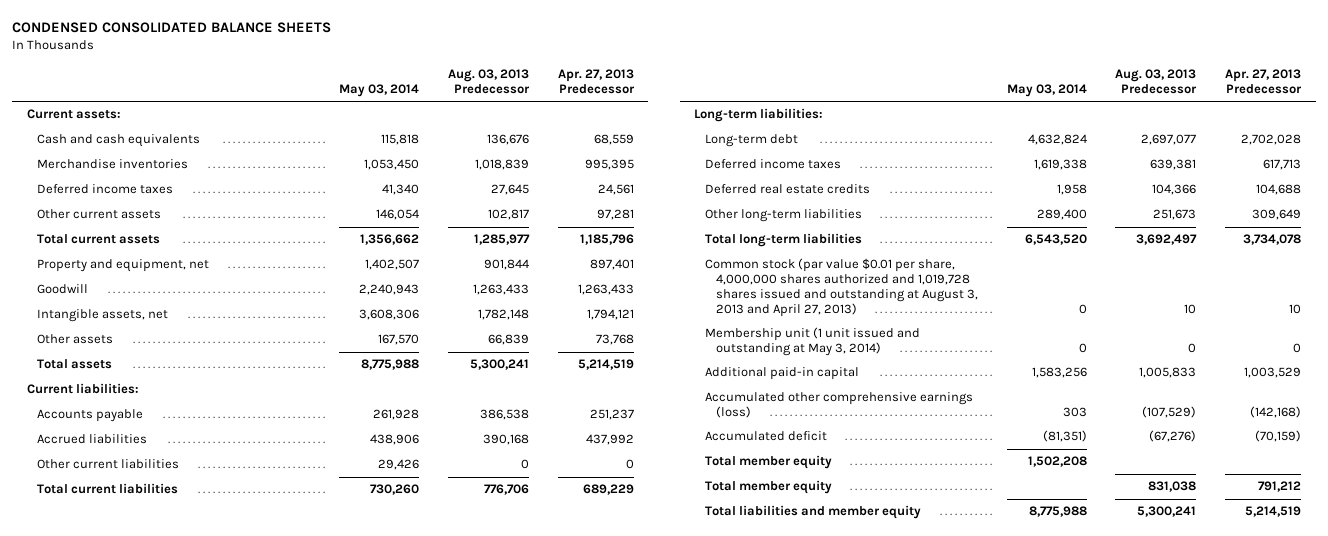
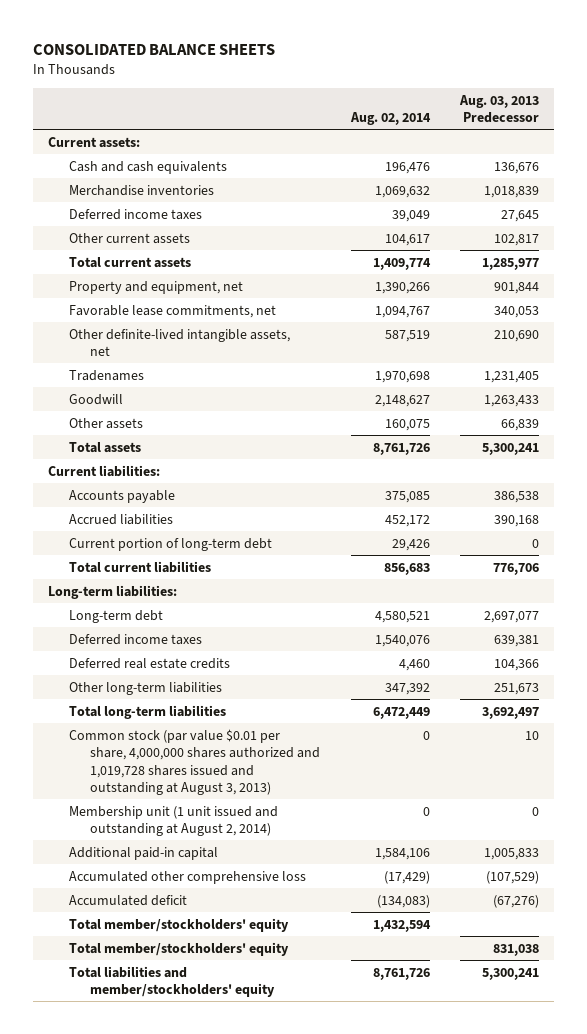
[12,22,332,34] CONDENSED CONSOLIDATED BALANCE SHEETS -> [32,43,275,55] CONSOLIDATED BALANCE SHEETS
[338,84,419,98] May 03, 2014 -> none
[557,69,635,95] Apr. 27, 2013 Predecessor -> none
none -> [349,112,431,126] Aug. 02, 2014
none -> [69,304,277,318] Favorable lease commitments, net
none -> [69,328,291,357] Other definite-lived intangible assets, net
none -> [69,369,145,381] Tradenames
[37,309,169,323] Intangible assets, net -> none
[37,459,180,470] Other current liabilities -> none
none -> [69,537,273,551] Current portion of long-term debt
[705,258,978,317] Common stock (par value $0.01 per share, 4,000,000 shares authorized and 1,019,728 shares issued and outstanding at August 3, 2013 and April 27, 2013) -> [69,728,321,796] Common stock (par value $0.01 per share, 4,000,000 shares authorized and 1,019,728 shares issued and outstanding at August 3, 2013)
[705,327,921,357] Membership unit (1 unit issued and outstanding at May 3, 2014) -> [69,805,279,837] Membership unit (1 unit issued and outstanding at August 2, 2014)
[705,392,974,419] Accumulated other comprehensive earnings (loss) -> [69,870,307,884] Accumulated other comprehensive loss
[705,455,833,470] Total member equity -> [69,917,290,932] Total member/stockholders' equity
[705,480,833,495] Total member equity -> [69,941,290,956] Total member/stockholders' equity
[705,505,922,520] Total liabilities and member equity -> [69,965,276,998] Total liabilities and member/stockholders' equity

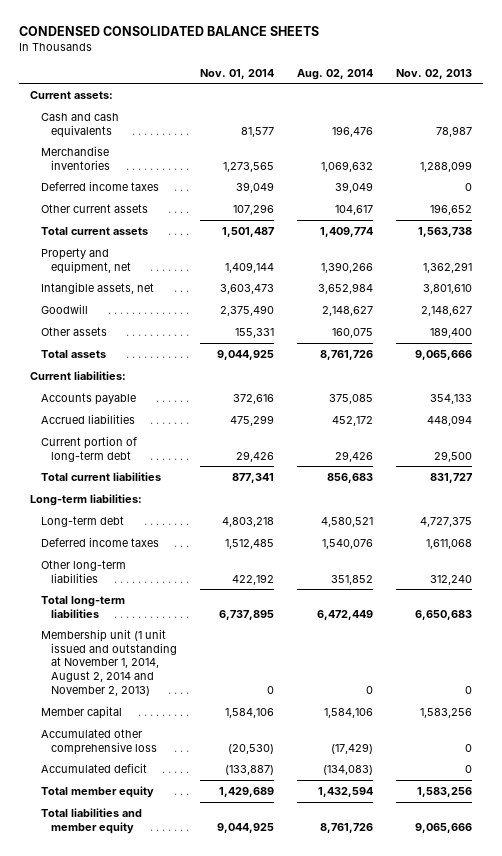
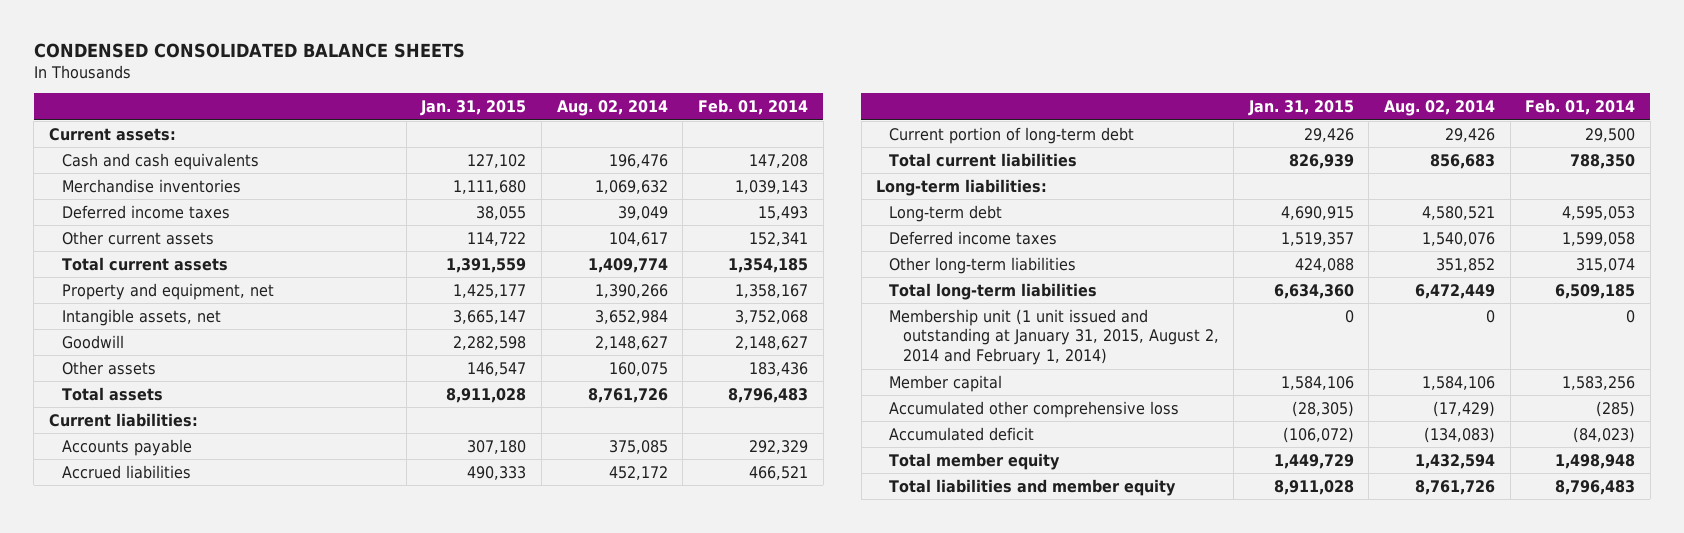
[199,68,274,79] Nov. 01, 2014 -> none
[395,68,472,79] Nov. 02, 2013 -> none
none -> [420,99,527,116] Jan. 31, 2015
none -> [697,98,808,115] Feb. 01, 2014
[40,628,178,696] Membership unit (1 unit issued and outstanding at November 1, 2014, August 2, 2014 and November 2, 2013) -> [889,308,1219,366] Membership unit (1 unit issued and outstanding at January 31, 2015, August 2, 2014 and February 1, 2014)

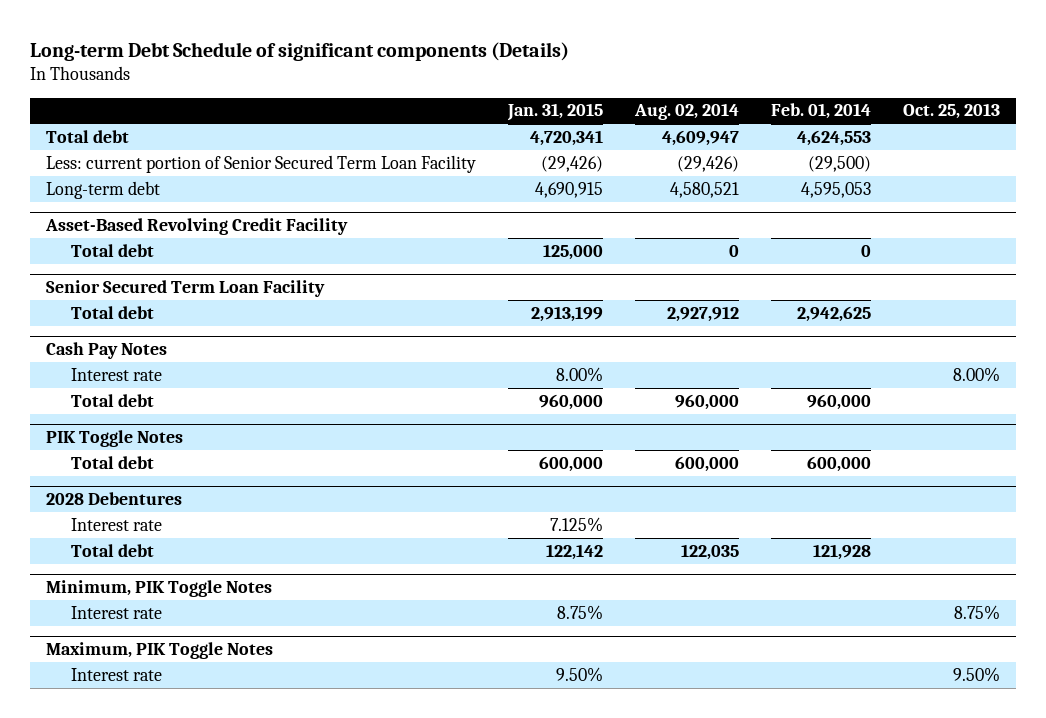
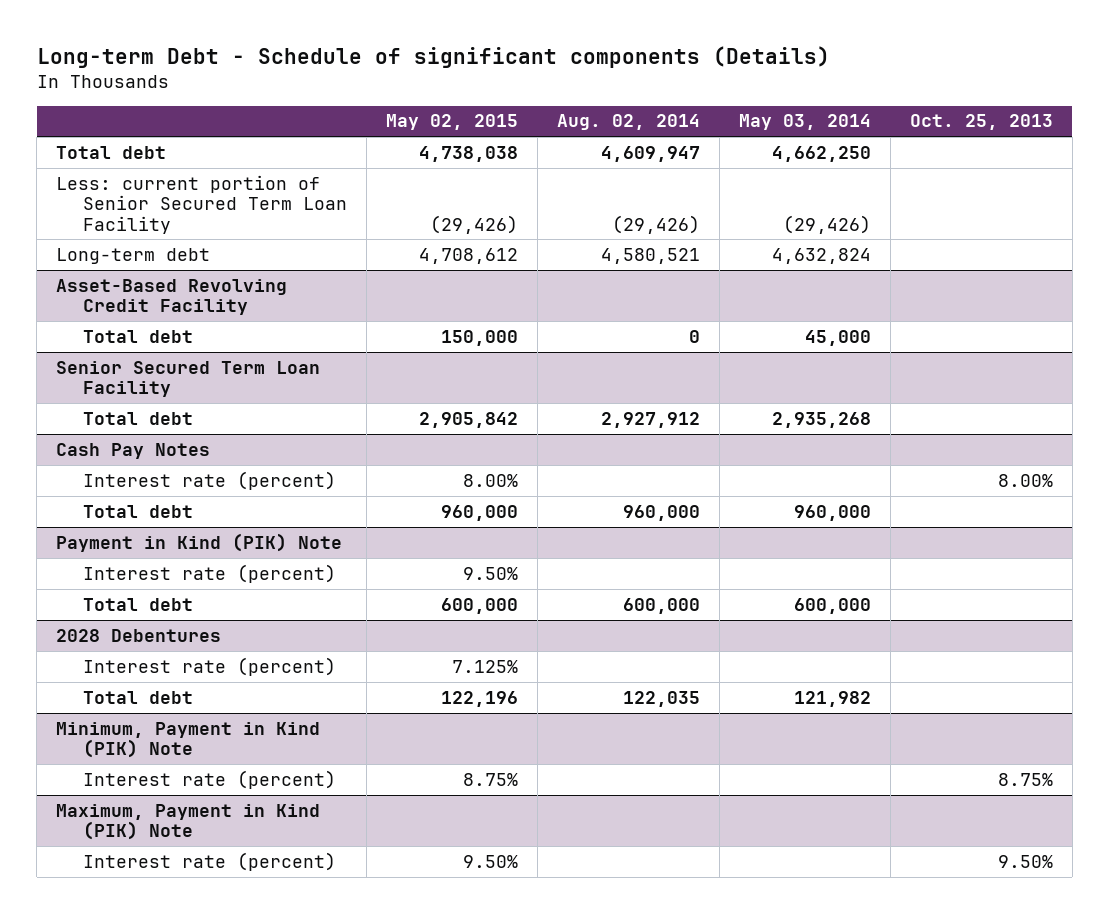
[30,41,570,61] Long-term Debt Schedule of significant components (Details) -> [36,46,830,69] Long-term Debt - Schedule of significant components (Details)
[507,103,604,122] Jan. 31, 2015 -> none
[771,103,872,120] Feb. 01, 2014 -> none
none -> [386,114,519,131] May 02, 2015
none -> [738,114,871,131] May 03, 2014
[70,367,162,381] Interest rate -> [83,470,337,490] Interest rate (percent)
[46,429,184,447] PIK Toggle Notes -> none
none -> [56,532,343,552] Payment in Kind (PIK) Note
none -> [83,563,337,583] Interest rate (percent)
[70,517,162,531] Interest rate -> [83,656,337,676] Interest rate (percent)
[46,579,273,597] Minimum, PIK Toggle Notes -> none
[46,641,274,659] Maximum, PIK Toggle Notes -> none
none -> [56,721,321,759] Minimum, Payment in Kind (PIK) Note
[70,605,162,619] Interest rate -> [83,769,337,789] Interest rate (percent)
none -> [56,803,321,841] Maximum, Payment in Kind (PIK) Note
[70,667,162,681] Interest rate -> [83,851,337,871] Interest rate (percent)

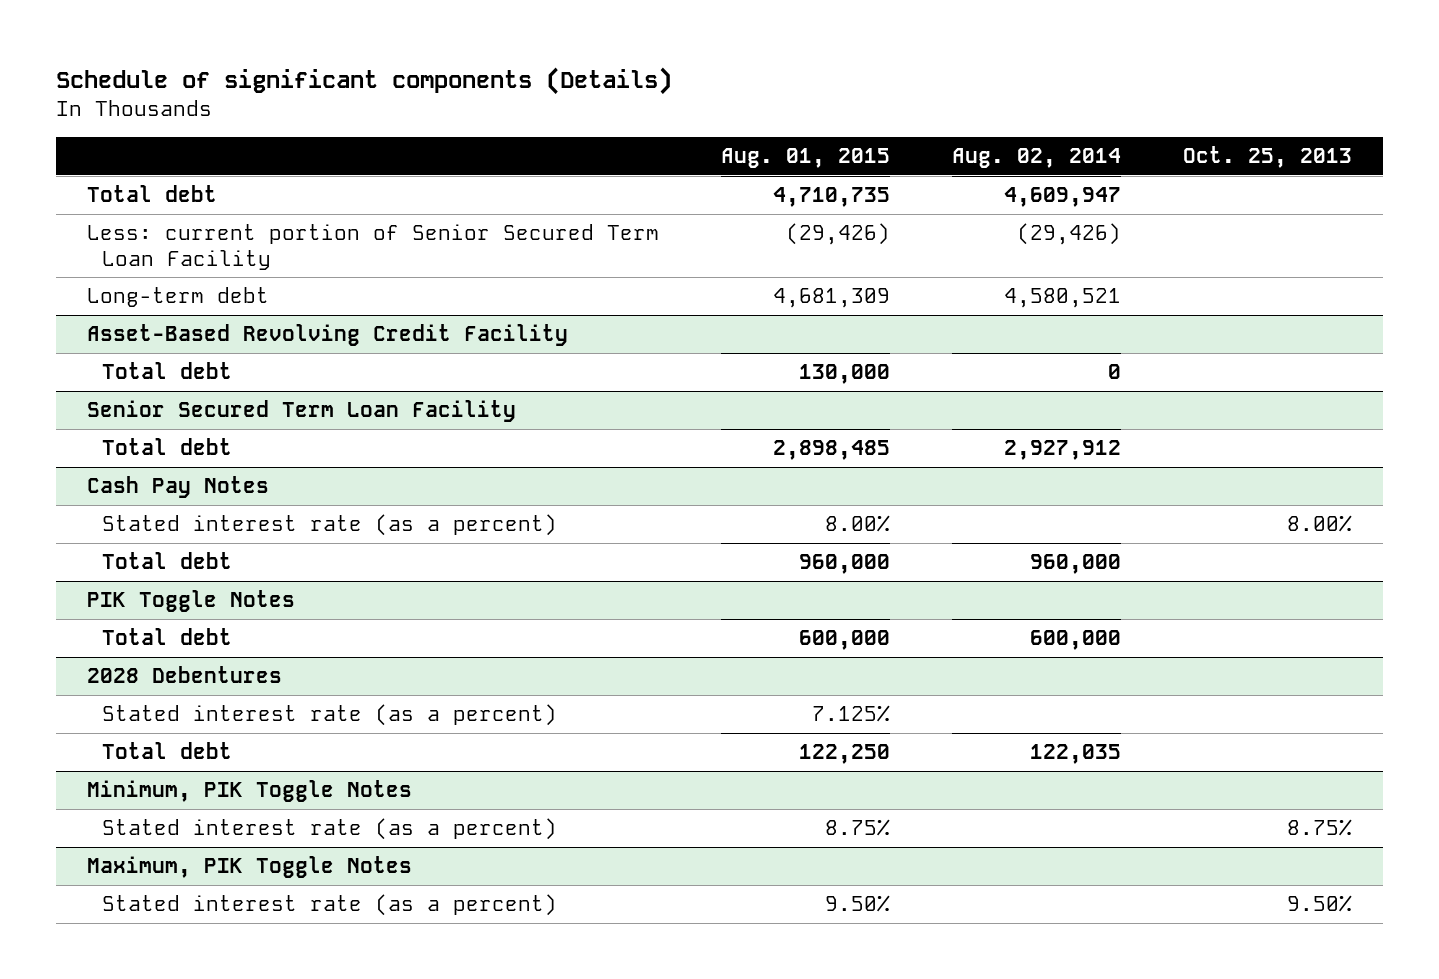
[36,46,830,69] Long-term Debt - Schedule of significant components (Details) -> [55,67,672,96] Schedule of significant components (Details)
[386,114,519,131] May 02, 2015 -> none
[738,114,871,131] May 03, 2014 -> none
none -> [720,148,890,169] Aug. 01, 2015
[83,470,337,490] Interest rate (percent) -> [102,514,558,537] Stated interest rate (as a percent)
[83,563,337,583] Interest rate (percent) -> none
[56,532,343,552] Payment in Kind (PIK) Note -> [86,590,295,613] PIK Toggle Notes
[83,656,337,676] Interest rate (percent) -> [102,704,558,727] Stated interest rate (as a percent)
[56,721,321,759] Minimum, Payment in Kind (PIK) Note -> none
[56,803,321,841] Maximum, Payment in Kind (PIK) Note -> none
none -> [86,780,412,803] Minimum, PIK Toggle Notes
[83,769,337,789] Interest rate (percent) -> [102,818,558,841] Stated interest rate (as a percent)
none -> [86,856,412,879] Maximum, PIK Toggle Notes
[83,851,337,871] Interest rate (percent) -> [102,894,558,917] Stated interest rate (as a percent)

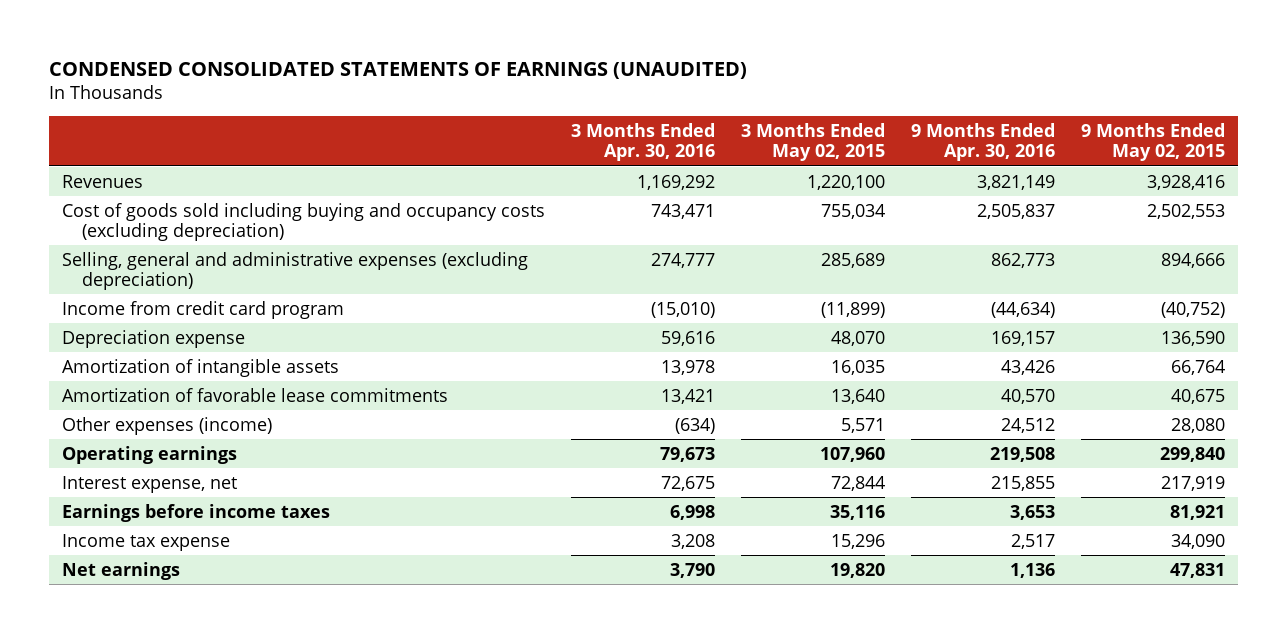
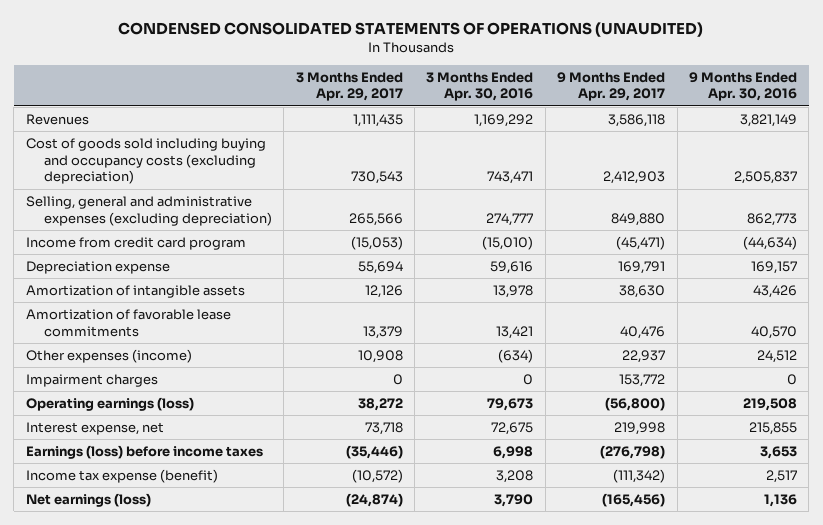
[48,61,747,79] CONDENSED CONSOLIDATED STATEMENTS OF EARNINGS (UNAUDITED) -> [118,22,704,38] CONDENSED CONSOLIDATED STATEMENTS OF OPERATIONS (UNAUDITED)
[740,122,885,162] 3 Months Ended May 02, 2015 -> none
[1080,122,1225,162] 9 Months Ended May 02, 2015 -> none
none -> [295,71,403,102] 3 Months Ended Apr. 29, 2017
none -> [557,71,666,102] 9 Months Ended Apr. 29, 2017
none -> [25,373,158,387] Impairment charges
[61,445,237,464] Operating earnings -> [25,396,194,411] Operating earnings (loss)
[61,503,330,522] Earnings before income taxes -> [25,444,263,459] Earnings (loss) before income taxes
[61,533,230,551] Income tax expense -> [25,468,218,483] Income tax expense (benefit)
[61,561,180,580] Net earnings -> [25,492,151,507] Net earnings (loss)

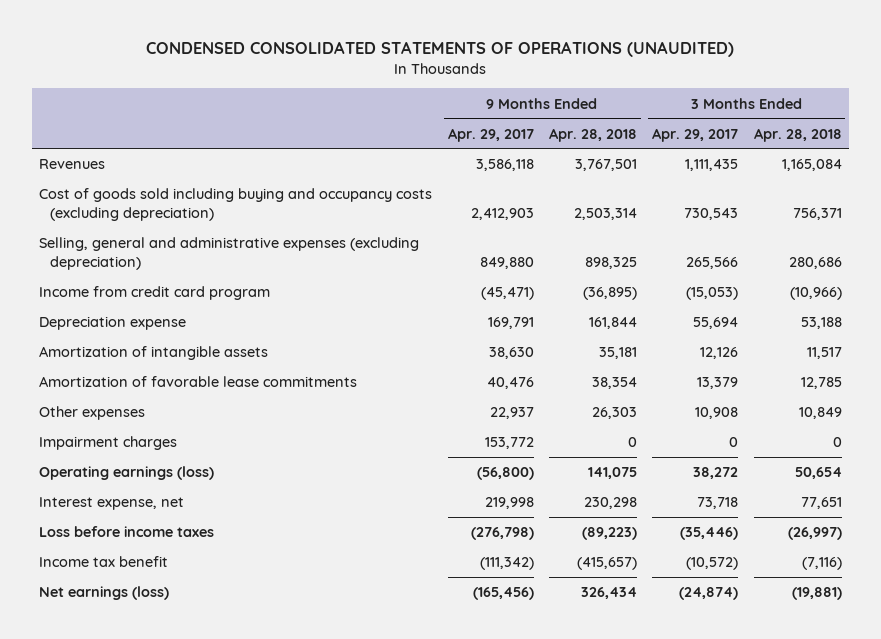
[426,71,534,102] 3 Months Ended Apr. 30, 2016 -> none
[689,71,798,102] 9 Months Ended Apr. 30, 2016 -> none
none -> [548,127,637,142] Apr. 28, 2018
none -> [753,127,842,142] Apr. 28, 2018
[25,348,192,363] Other expenses (income) -> [39,406,146,421] Other expenses
[25,444,263,459] Earnings (loss) before income taxes -> [39,526,215,538] Loss before income taxes
[25,468,218,483] Income tax expense (benefit) -> [39,556,169,568] Income tax benefit

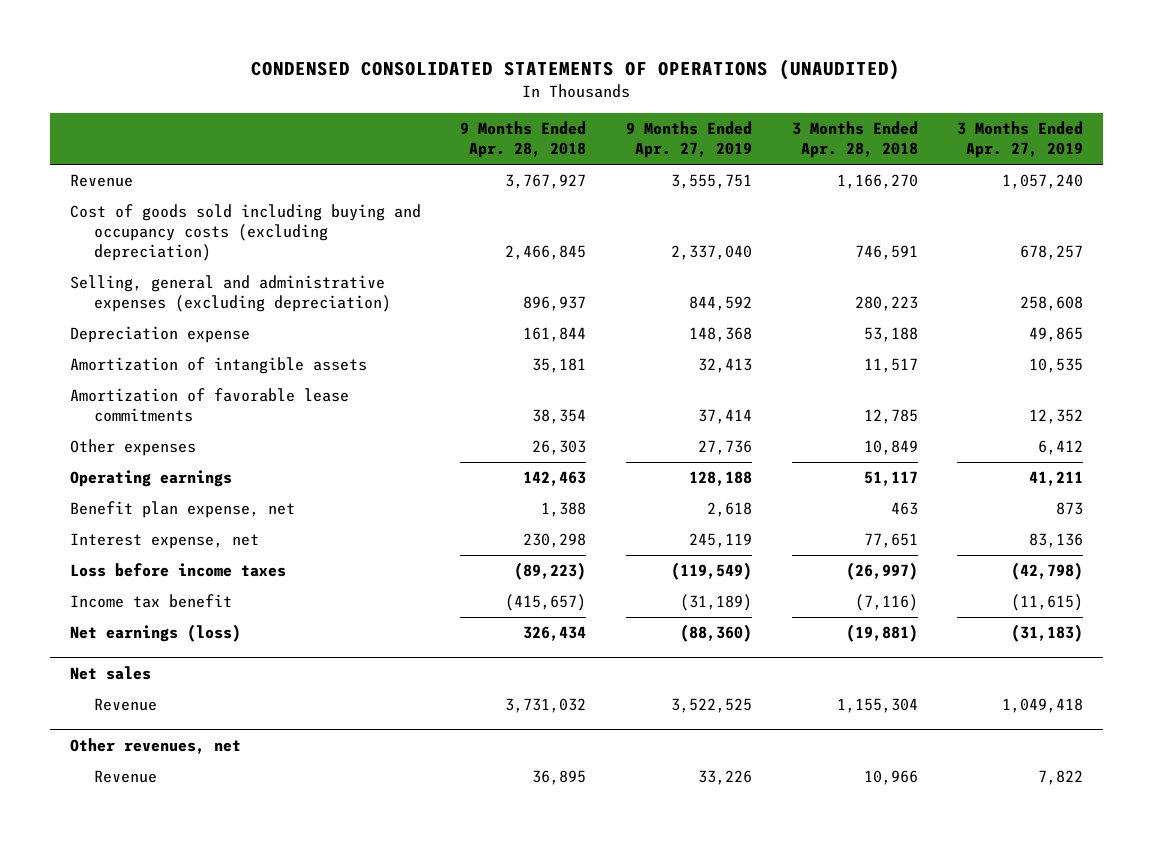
[447,127,534,142] Apr. 29, 2017 -> none
[652,127,739,142] Apr. 29, 2017 -> none
none -> [625,121,752,159] 9 Months Ended Apr. 27, 2019
none -> [957,121,1084,159] 3 Months Ended Apr. 27, 2019
[39,159,106,170] Revenues -> none
[39,286,271,301] Income from credit card program -> none
none -> [69,174,133,188] Revenue
[573,207,637,220] 2,503,314 -> [505,244,587,260] 2,466,845
[792,207,842,220] 756,371 -> [854,244,918,260] 746,591
[584,256,637,269] 898,325 -> [523,295,587,311] 896,937
[788,256,842,269] 280,686 -> [854,295,918,311] 280,223
[39,436,178,451] Impairment charges -> none
[39,466,215,481] Operating earnings (loss) -> [69,470,232,488] Operating earnings
[587,467,637,480] 141,075 -> [523,471,587,487] 142,463
[794,467,842,480] 50,654 -> [863,471,918,487] 51,117
none -> [69,501,295,519] Benefit plan expense, net
none -> [69,666,151,681] Net sales
none -> [93,698,157,712] Revenue
none -> [69,738,241,755] Other revenues, net
none -> [93,770,157,784] Revenue

